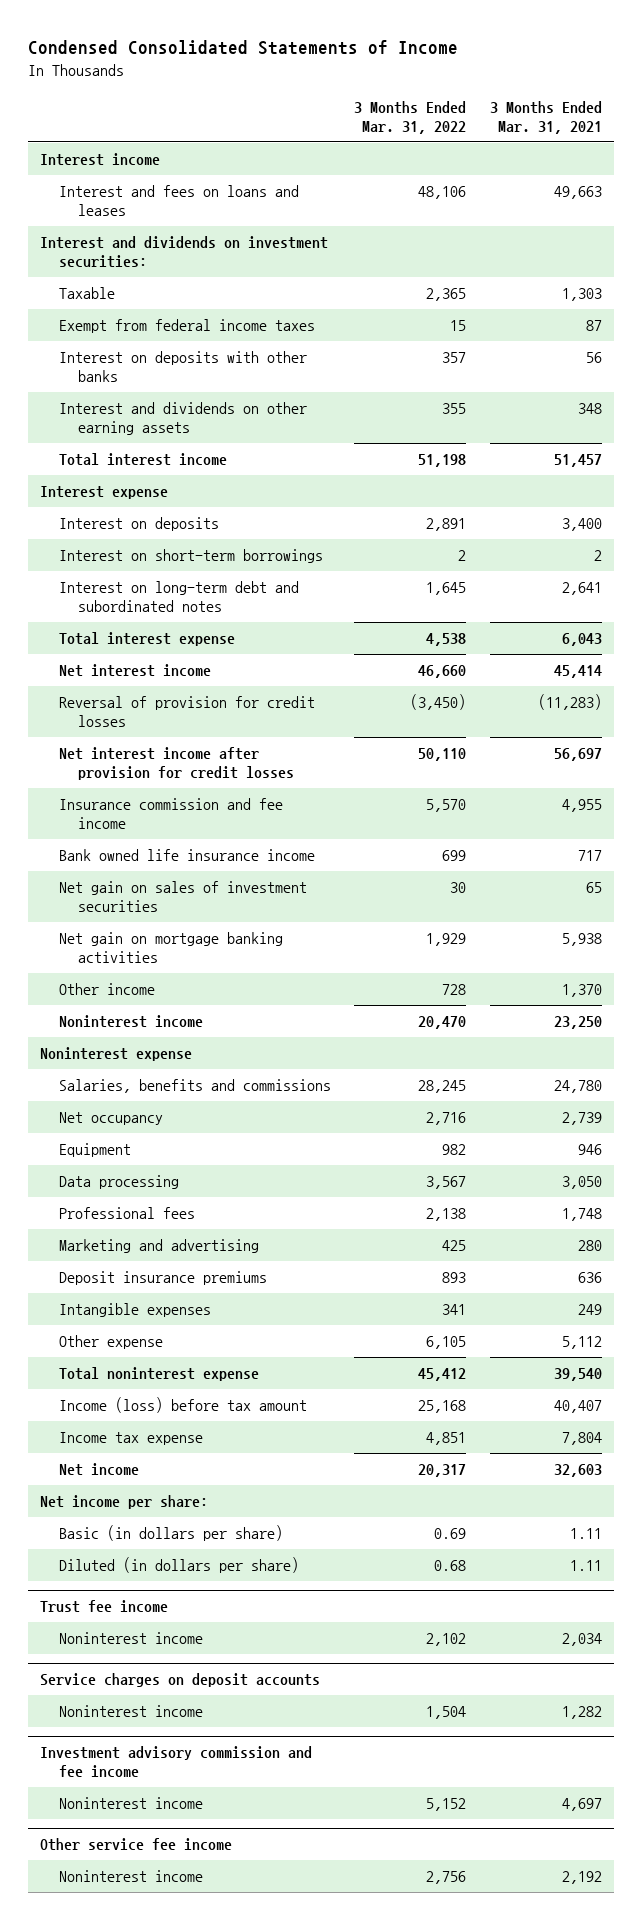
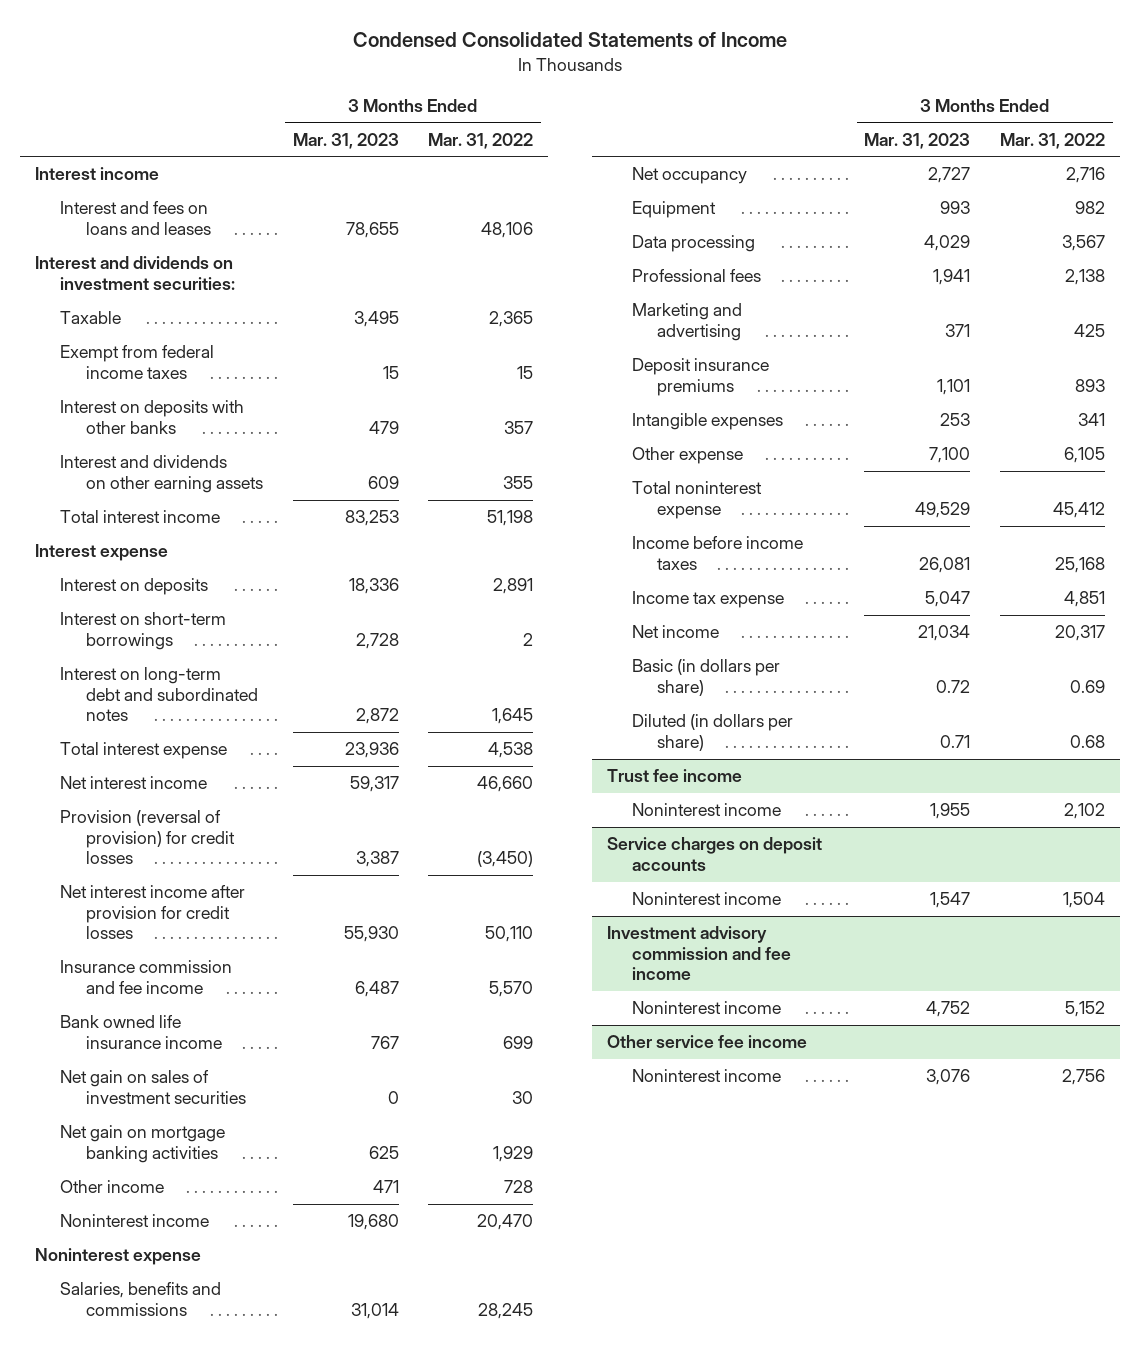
[489,100,602,134] 3 Months Ended Mar. 31, 2021 -> none
none -> [292,132,399,149] Mar. 31, 2023
[58,695,315,727] Reversal of provision for credit losses -> [60,810,235,865] Provision (reversal of provision) for credit losses
[58,1396,307,1413] Income (loss) before tax amount -> [632,536,804,570] Income before income taxes
[39,1494,208,1509] Net income per share: -> none

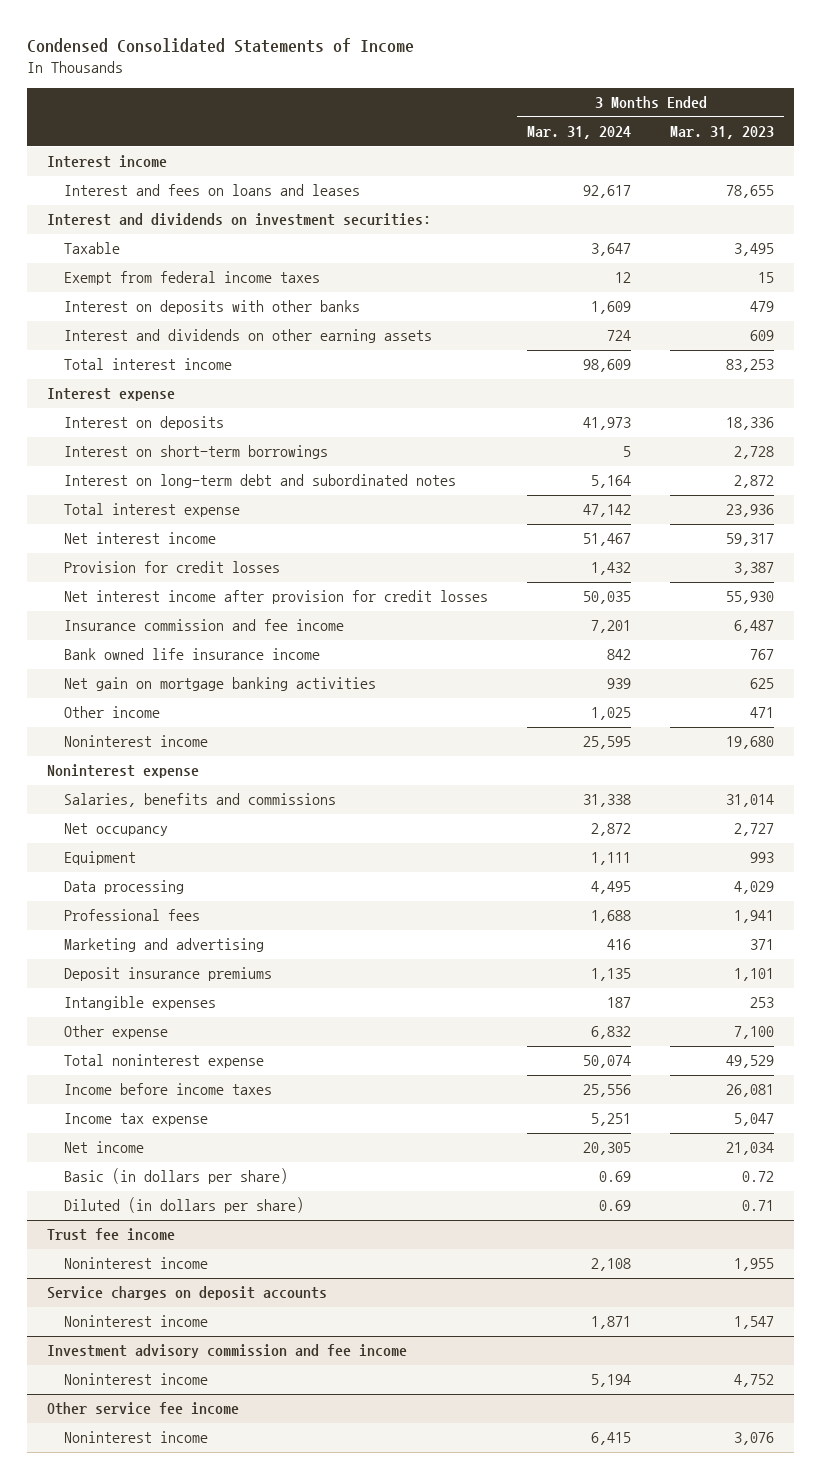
[428,132,534,149] Mar. 31, 2022 -> none
none -> [527,126,632,140] Mar. 31, 2024
[60,810,235,865] Provision (reversal of provision) for credit losses -> [63,561,280,574] Provision for credit losses
[60,1070,246,1104] Net gain on sales of investment securities -> none

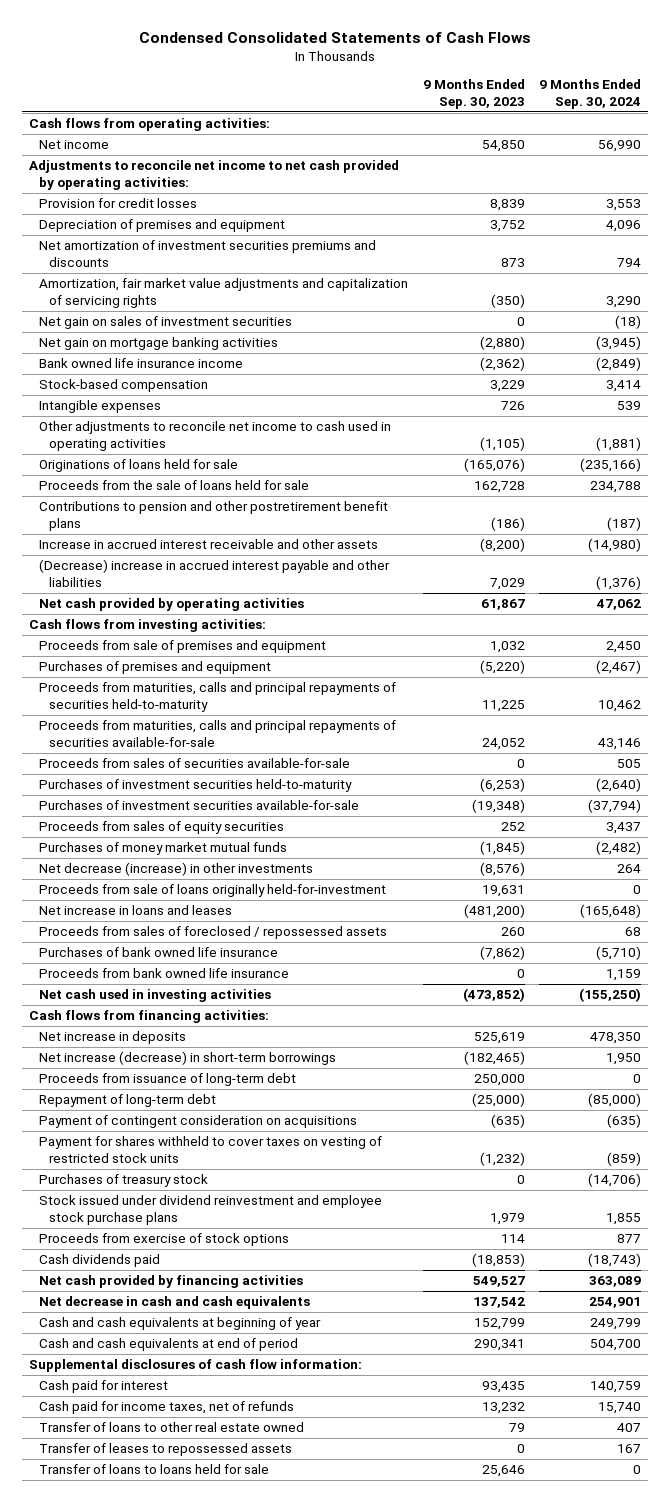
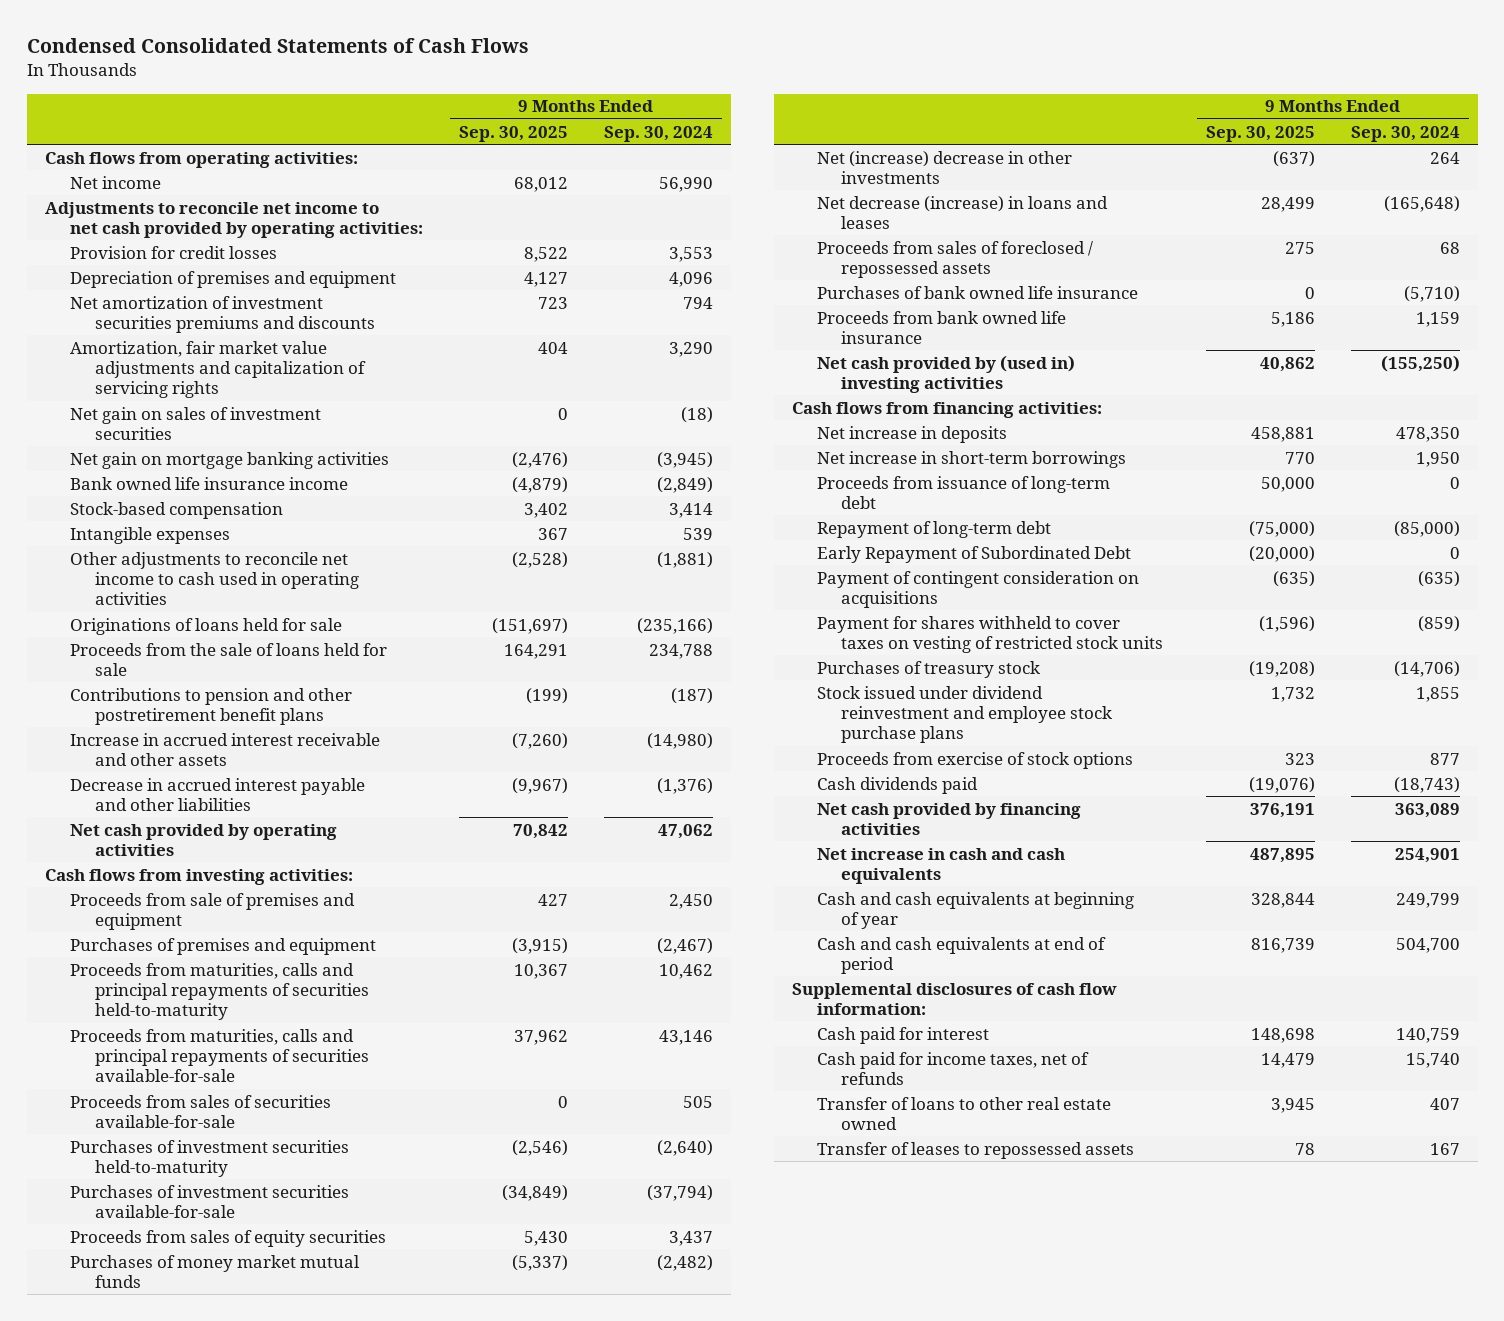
[422,79,525,110] 9 Months Ended Sep. 30, 2023 -> none
none -> [458,125,568,142] Sep. 30, 2025
[38,559,390,588] (Decrease) increase in accrued interest payable and other liabilities -> [69,777,365,811] Decrease in accrued interest payable and other liabilities
[38,884,386,898] Proceeds from sale of loans originally held-for-investment -> none
[38,862,313,877] Net decrease (increase) in other investments -> [816,150,1072,184] Net (increase) decrease in other investments
[38,905,232,916] Net increase in loans and leases -> [816,195,1108,229] Net decrease (increase) in loans and leases
[38,989,271,1003] Net cash used in investing activities -> [816,354,1075,393] Net cash provided by (used in) investing activities
[38,1051,336,1066] Net increase (decrease) in short-term borrowings -> [816,450,1126,468] Net increase in short-term borrowings
none -> [816,545,1131,563] Early Repayment of Subordinated Debt
[38,1296,310,1310] Net decrease in cash and cash equivalents -> [816,847,1065,884] Net increase in cash and cash equivalents
[38,1464,269,1475] Transfer of loans to loans held for sale -> none

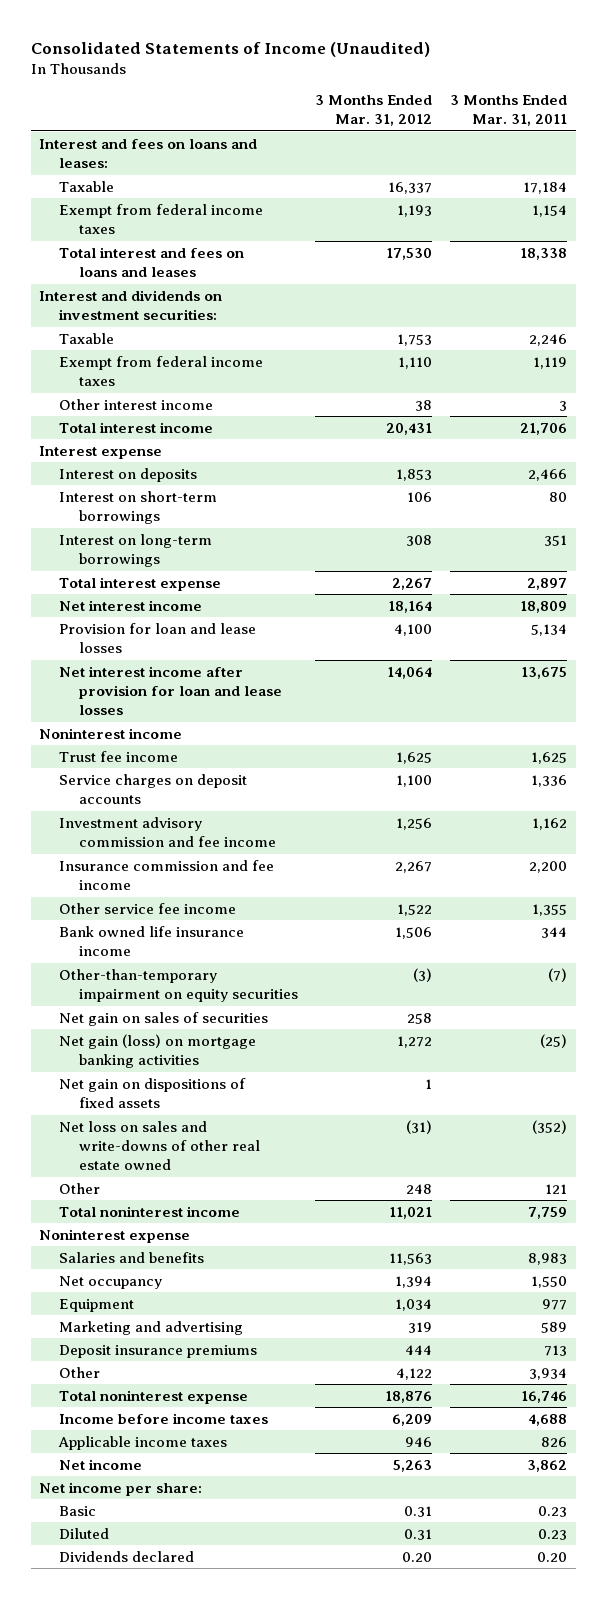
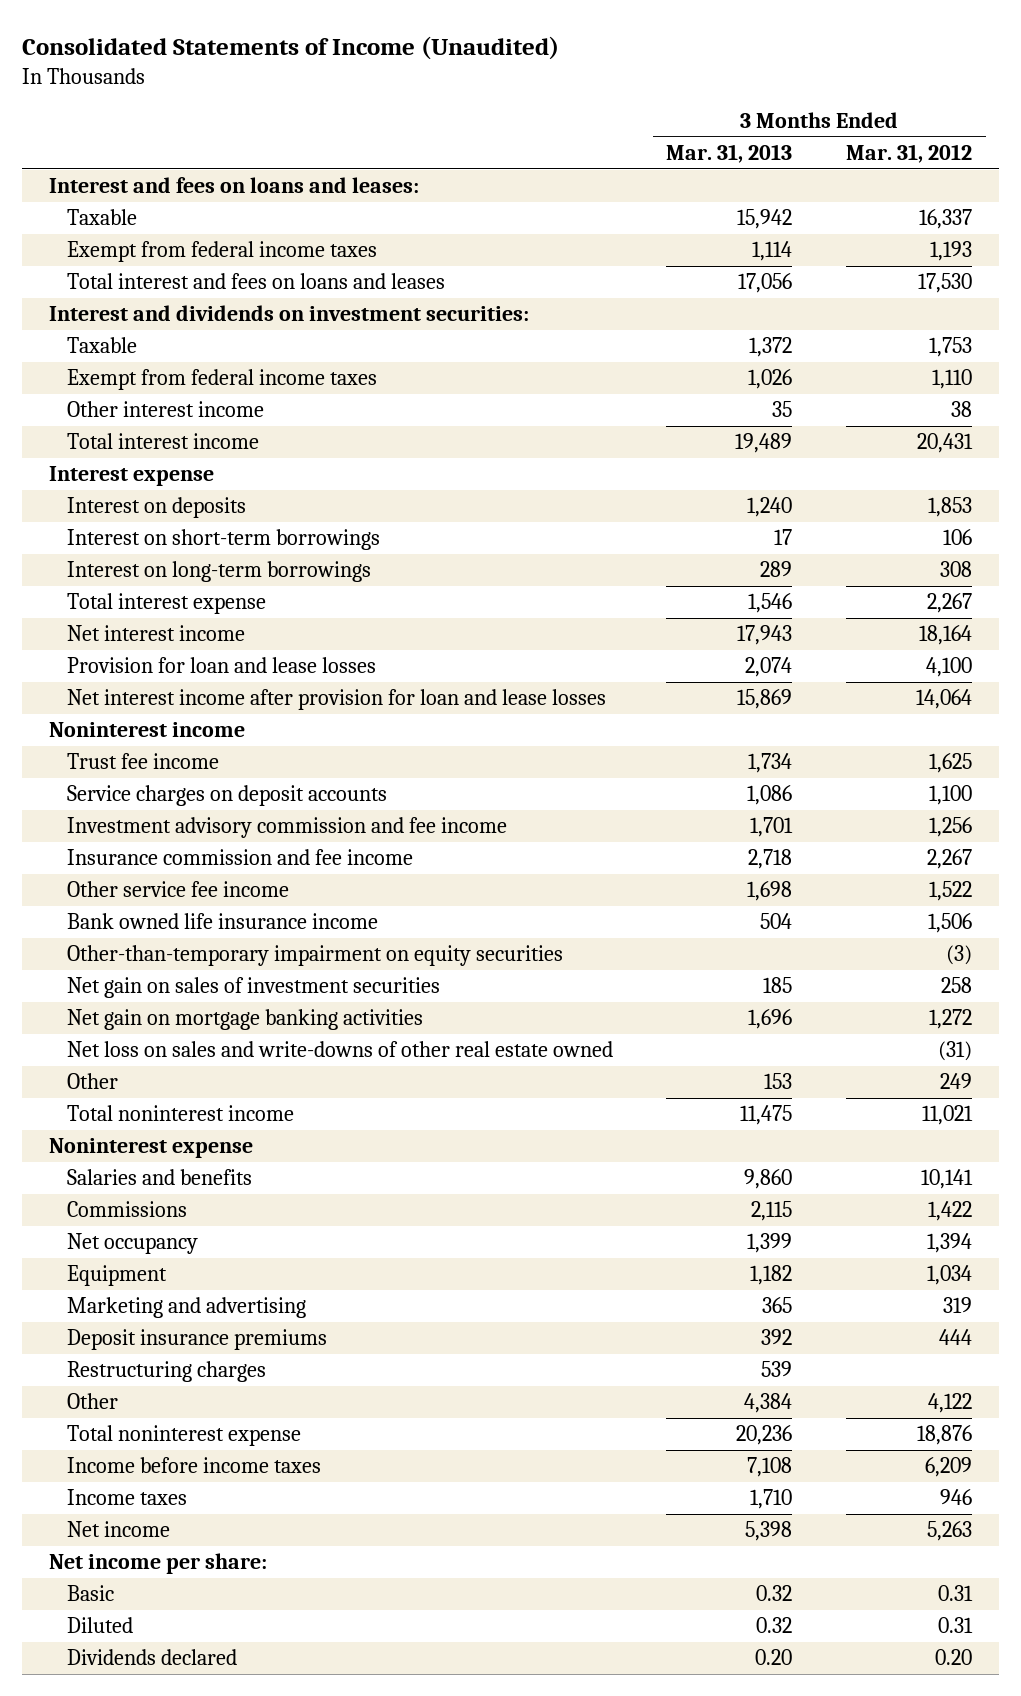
[450,95,568,127] 3 Months Ended Mar. 31, 2011 -> none
none -> [666,144,793,164] Mar. 31, 2013
[59,1077,247,1108] Net gain on dispositions of fixed assets -> none
[59,1011,269,1026] Net gain on sales of securities -> [66,977,440,999] Net gain on sales of investment securities
[59,1033,257,1068] Net gain (loss) on mortgage banking activities -> [66,1009,423,1031] Net gain on mortgage banking activities
[406,1183,433,1194] 248 -> [940,1073,973,1090] 249
[389,1252,433,1265] 11,563 -> [921,1169,974,1190] 10,141
none -> [66,1201,187,1218] Commissions
none -> [66,1361,266,1383] Restructuring charges
[58,1435,228,1450] Applicable income taxes -> [66,1489,187,1506] Income taxes

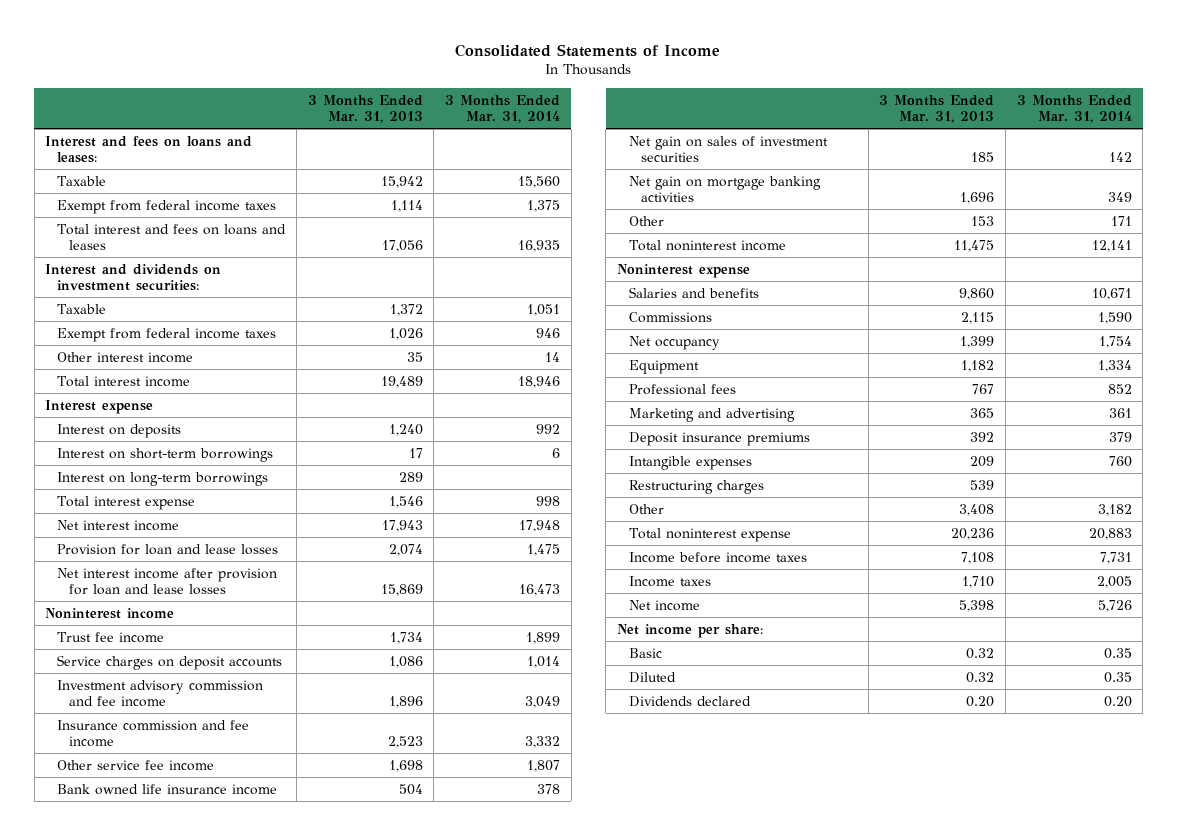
[21,35,559,60] Consolidated Statements of Income (Unaudited) -> [455,43,721,57] Consolidated Statements of Income
[846,144,973,164] Mar. 31, 2012 -> none
none -> [445,94,561,124] 3 Months Ended Mar. 31, 2014
[750,817,794,838] 1,701 -> [388,696,423,709] 1,896
[748,849,793,870] 2,718 -> [387,736,423,749] 2,523
[66,945,563,967] Other-than-temporary impairment on equity securities -> none
[66,1041,613,1058] Net loss on sales and write-downs of other real estate owned -> none
none -> [628,383,736,395] Professional fees
none -> [628,455,752,470] Intangible expenses
[744,1393,793,1414] 4,384 -> [959,503,995,516] 3,408

